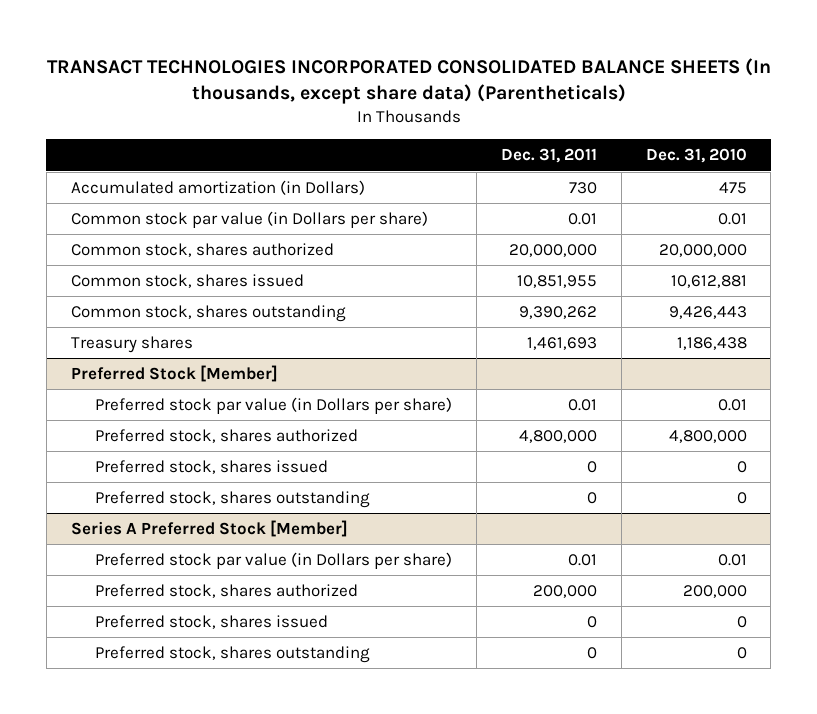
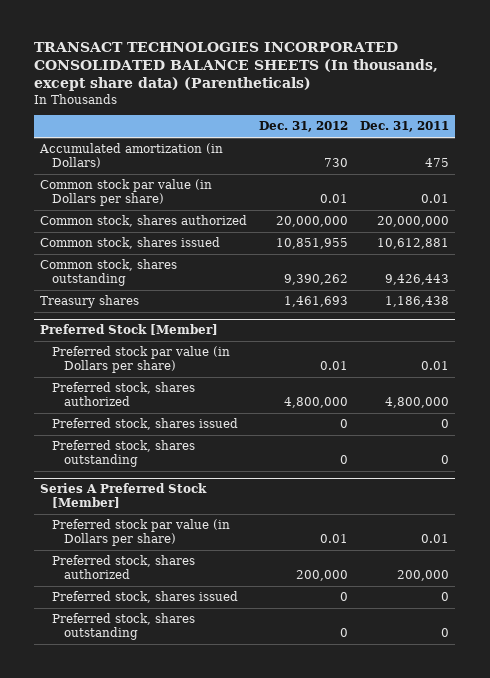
[645,148,747,164] Dec. 31, 2010 -> none
none -> [259,121,349,133] Dec. 31, 2012
[568,182,597,195] 730 -> [425,158,450,168] 475
[516,275,597,289] 10,851,955 -> [377,238,450,250] 10,612,881
[518,306,597,320] 9,390,262 -> [385,274,450,286] 9,426,443
[526,337,597,351] 1,461,693 -> [385,296,450,308] 1,186,438

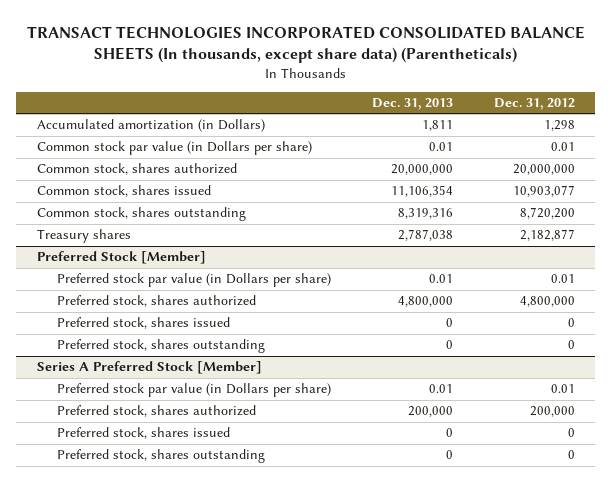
[360,121,450,133] Dec. 31, 2011 -> none
none -> [371,98,453,111] Dec. 31, 2013
[324,158,349,168] 730 -> [543,120,575,132] 1,298
[276,238,349,250] 10,851,955 -> [512,185,575,198] 10,903,077
[284,274,349,286] 9,390,262 -> [519,207,575,220] 8,720,200
[284,296,349,308] 1,461,693 -> [519,229,575,242] 2,182,877

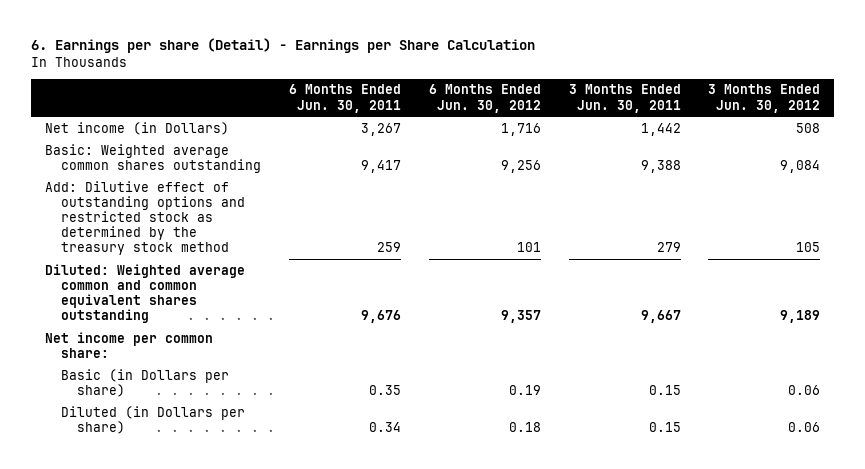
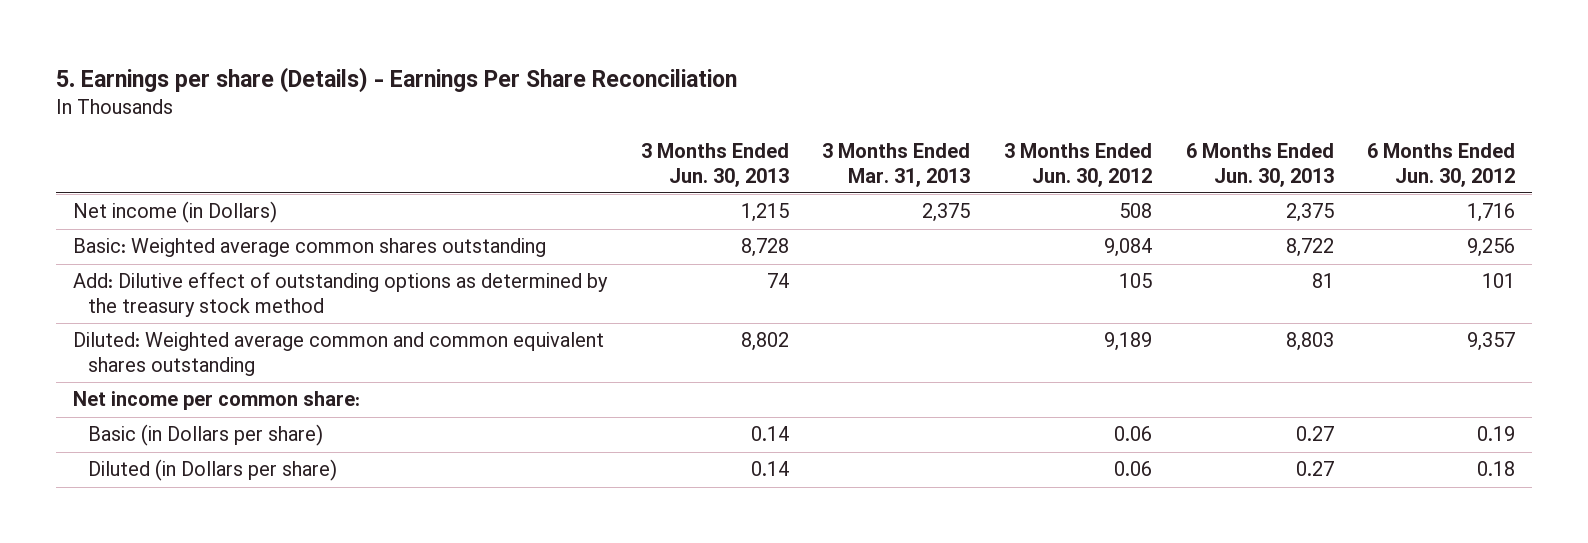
[30,37,535,53] 6. Earnings per share (Detail) - Earnings per Share Calculation -> [56,67,738,94] 5. Earnings per share (Details) - Earnings Per Share Reconciliation
[288,84,401,113] 6 Months Ended Jun. 30, 2011 -> none
[568,84,681,113] 3 Months Ended Jun. 30, 2011 -> none
none -> [640,143,789,187] 3 Months Ended Jun. 30, 2013
none -> [822,143,971,187] 3 Months Ended Mar. 31, 2013
none -> [1185,143,1334,187] 6 Months Ended Jun. 30, 2013
[44,180,246,256] Add: Dilutive effect of outstanding options and restricted stock as determined by the treasury stock method -> [73,272,609,317] Add: Dilutive effect of outstanding options as determined by the treasury stock method

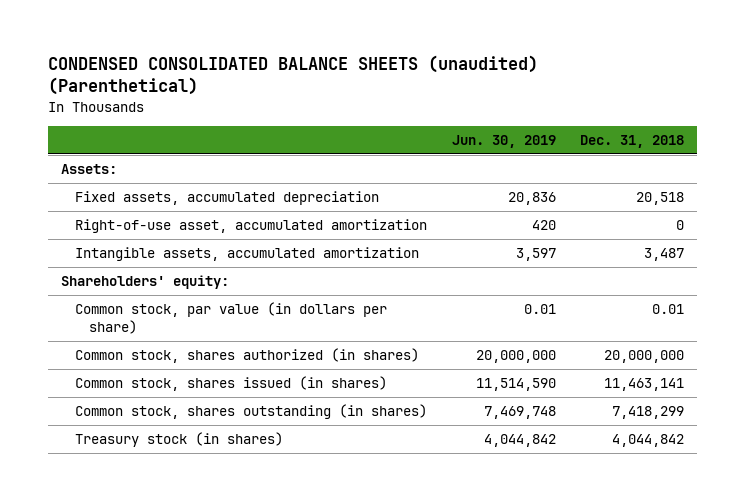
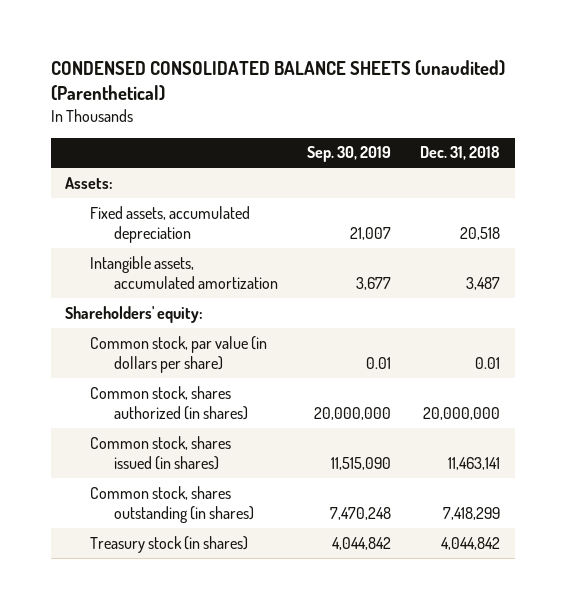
[451,134,556,148] Jun. 30, 2019 -> none
none -> [307,146,392,163] Sep. 30, 2019
[74,219,427,234] Right-of-use asset, accumulated amortization -> none

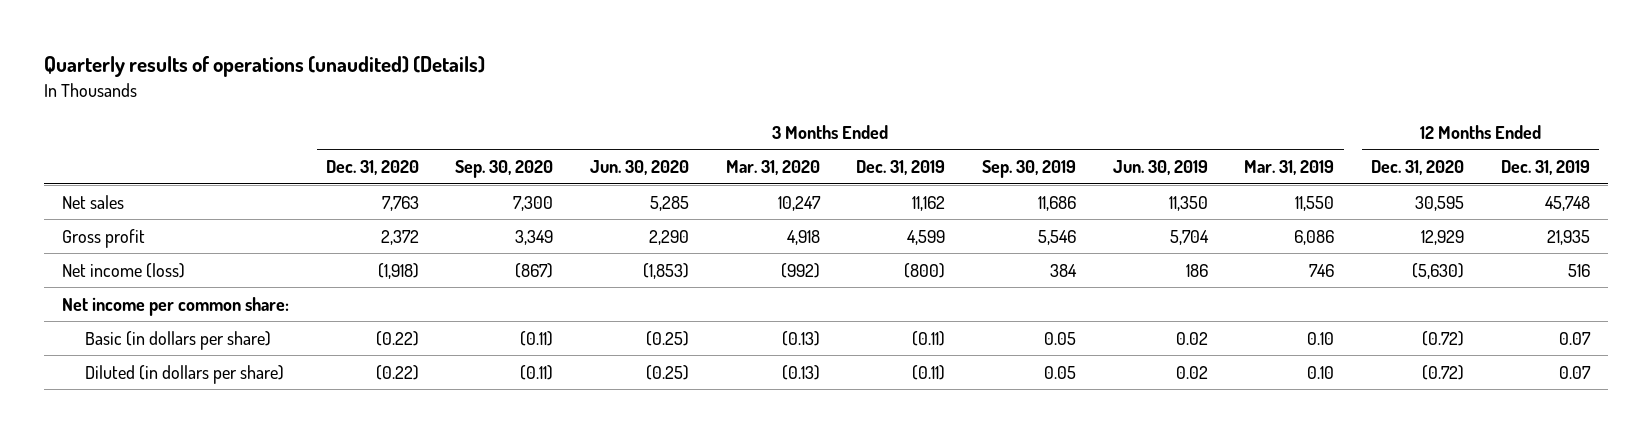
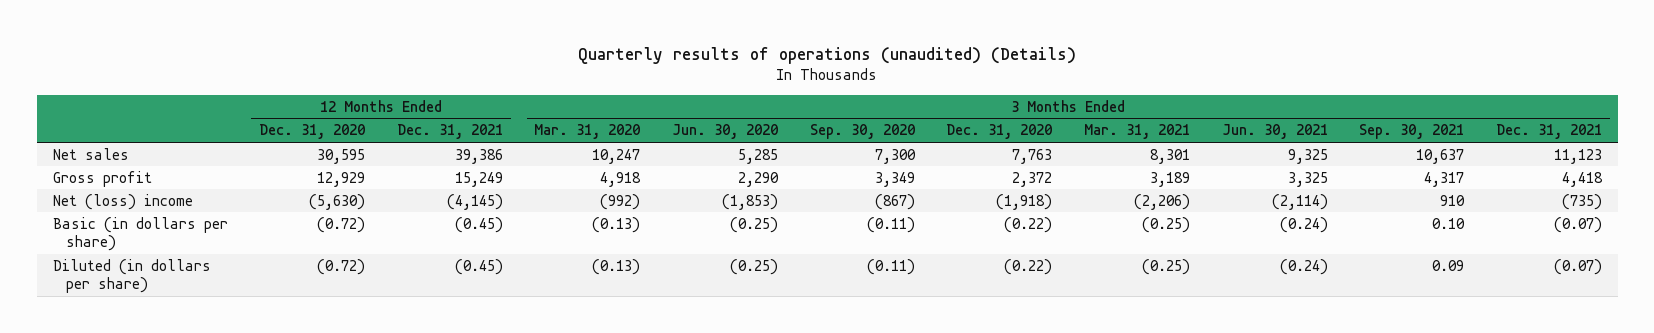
[856,160,946,176] Dec. 31, 2019 -> none
[982,160,1077,179] Sep. 30, 2019 -> none
[1112,160,1208,176] Jun. 30, 2019 -> none
[1244,160,1335,176] Mar. 31, 2019 -> none
[1500,160,1590,176] Dec. 31, 2019 -> none
none -> [396,124,503,140] Dec. 31, 2021
none -> [1084,124,1191,140] Mar. 31, 2021
none -> [1221,124,1328,140] Jun. 30, 2021
none -> [1359,124,1465,140] Sep. 30, 2021
none -> [1495,124,1602,140] Dec. 31, 2021
[62,296,290,316] Net income per common share: -> none
[62,262,186,278] Net income (loss) -> [52,193,193,210] Net (loss) income

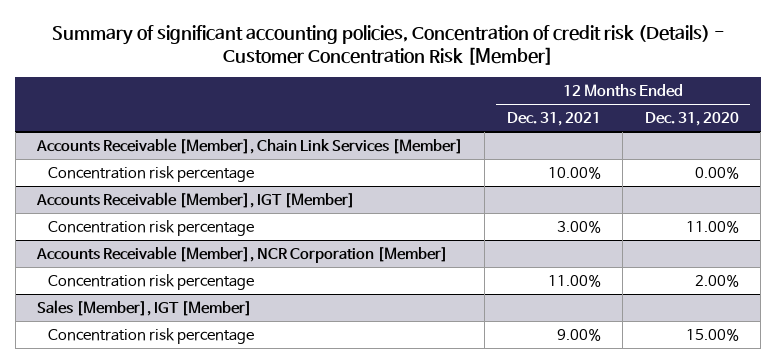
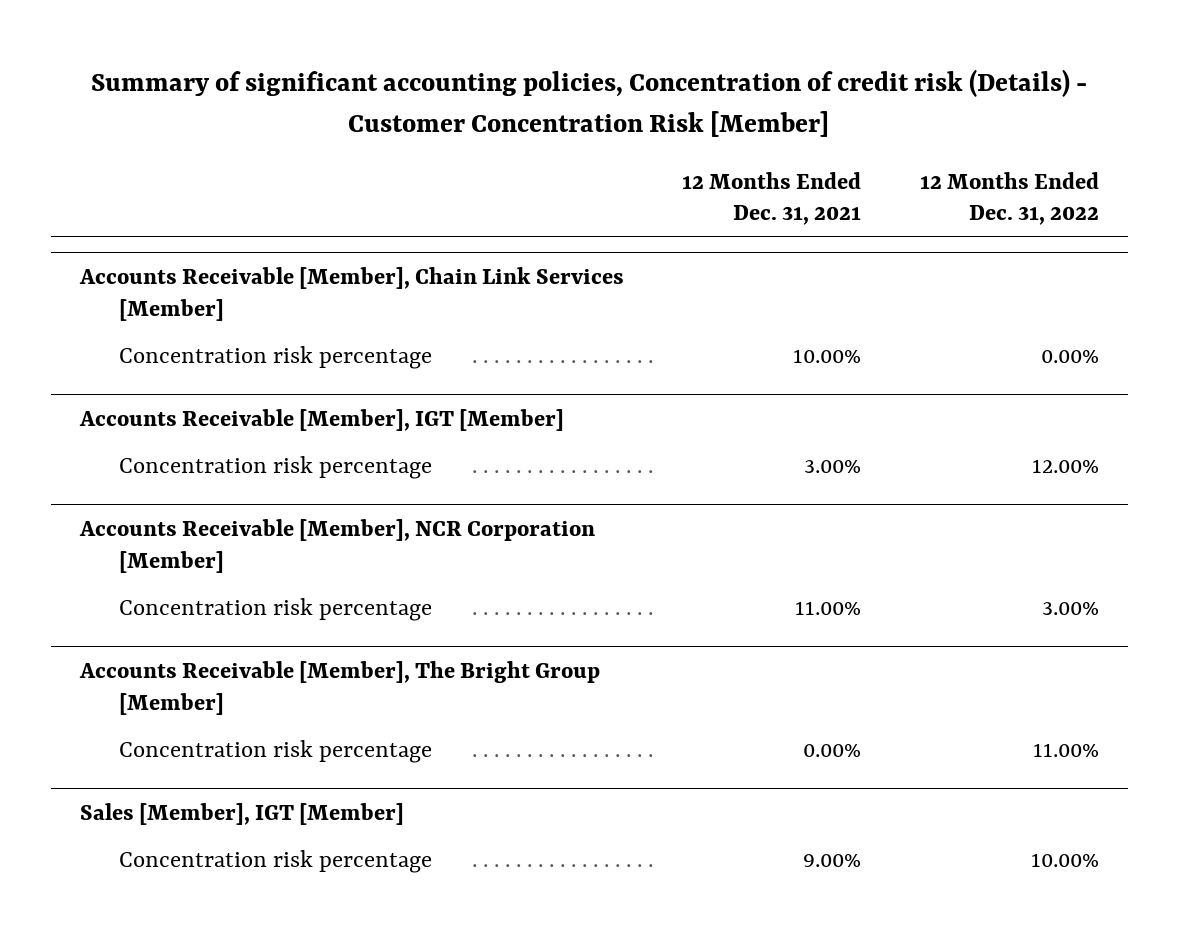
[644,112,739,127] Dec. 31, 2020 -> none
none -> [919,171,1099,226] 12 Months Ended Dec. 31, 2022
none -> [79,660,601,715] Accounts Receivable [Member], The Bright Group [Member]
none -> [119,739,433,763] Concentration risk percentage

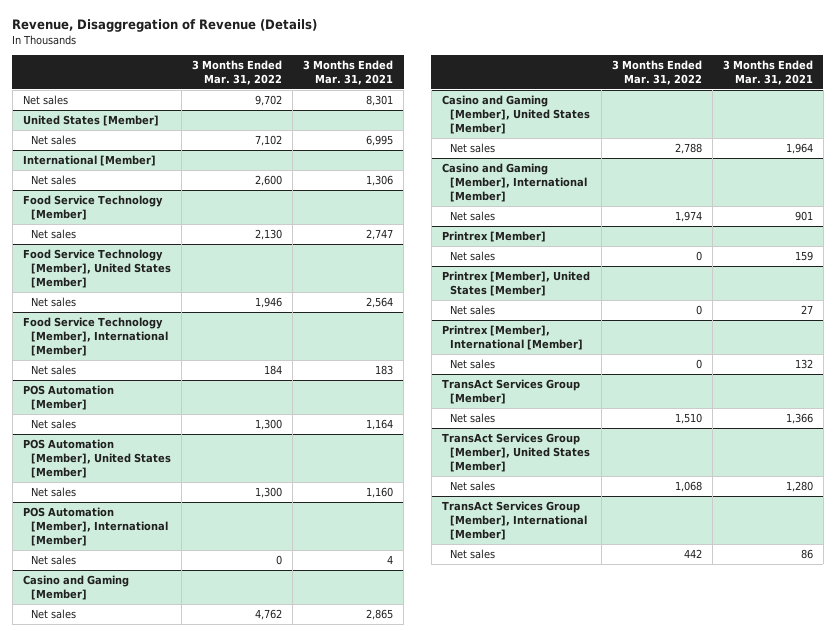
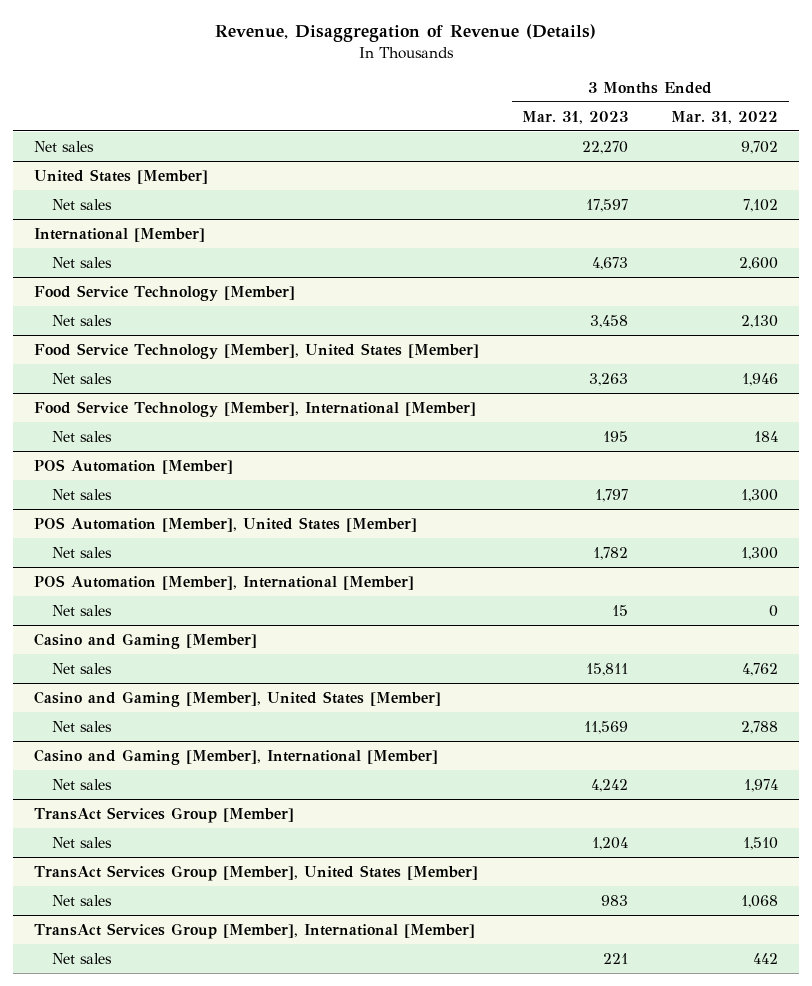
[303,60,394,86] 3 Months Ended Mar. 31, 2021 -> none
none -> [522,110,629,124] Mar. 31, 2023
[441,230,546,242] Printrex [Member] -> none
[450,250,496,261] Net sales -> none
[441,270,590,296] Printrex [Member], United States [Member] -> none
[450,304,496,315] Net sales -> none
[441,324,584,350] Printrex [Member], International [Member] -> none
[450,358,496,369] Net sales -> none

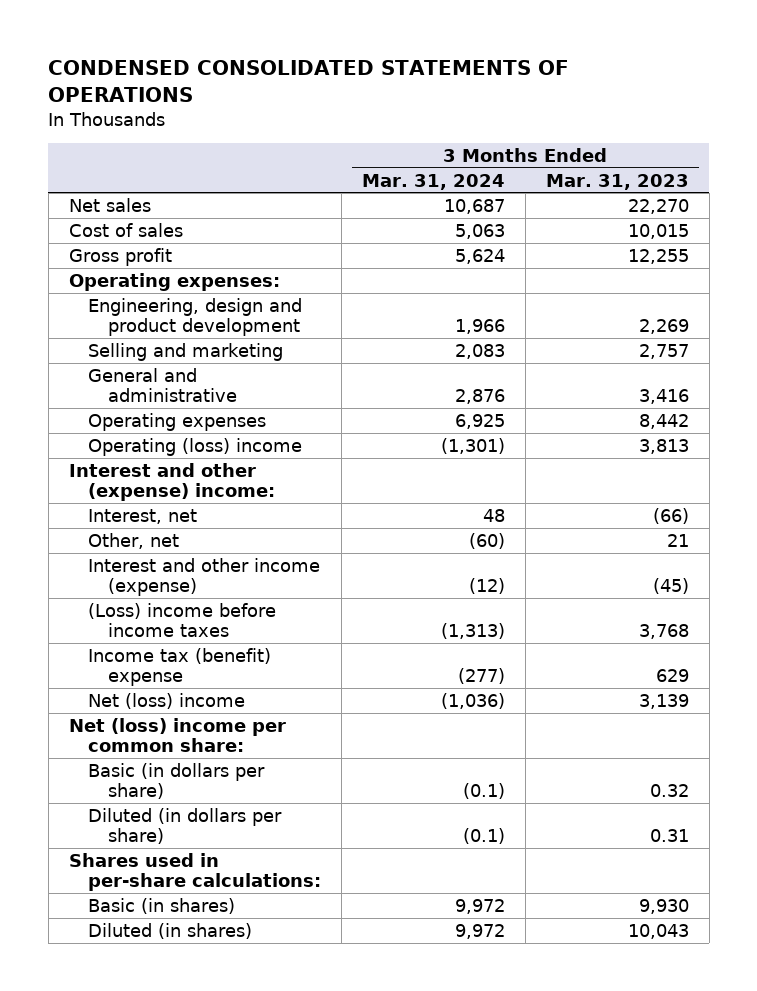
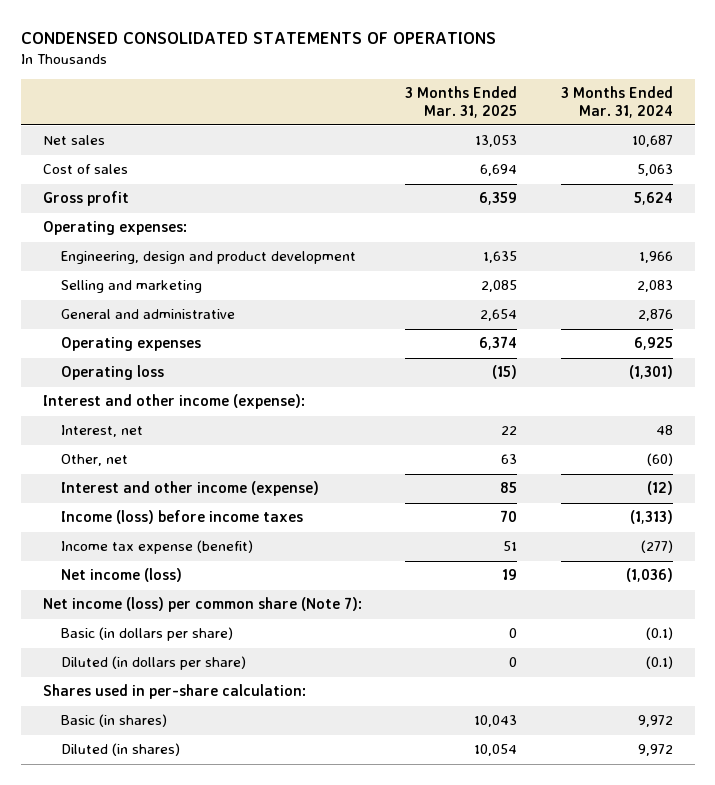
[545,173,689,190] Mar. 31, 2023 -> none
none -> [405,86,518,118] 3 Months Ended Mar. 31, 2025
[88,437,303,456] Operating (loss) income -> [60,365,164,381] Operating loss
[68,462,276,501] Interest and other (expense) income: -> [42,394,305,410] Interest and other income (expense):
[88,602,277,637] (Loss) income before income taxes -> [60,510,303,525] Income (loss) before income taxes
[88,647,272,686] Income tax (benefit) expense -> [60,540,253,555] Income tax expense (benefit)
[88,692,246,709] Net (loss) income -> [60,568,182,583] Net income (loss)
[68,717,286,752] Net (loss) income per common share: -> [42,597,362,613] Net income (loss) per common share (Note 7):
[68,852,322,891] Shares used in per-share calculations: -> [42,684,306,700] Shares used in per-share calculation:

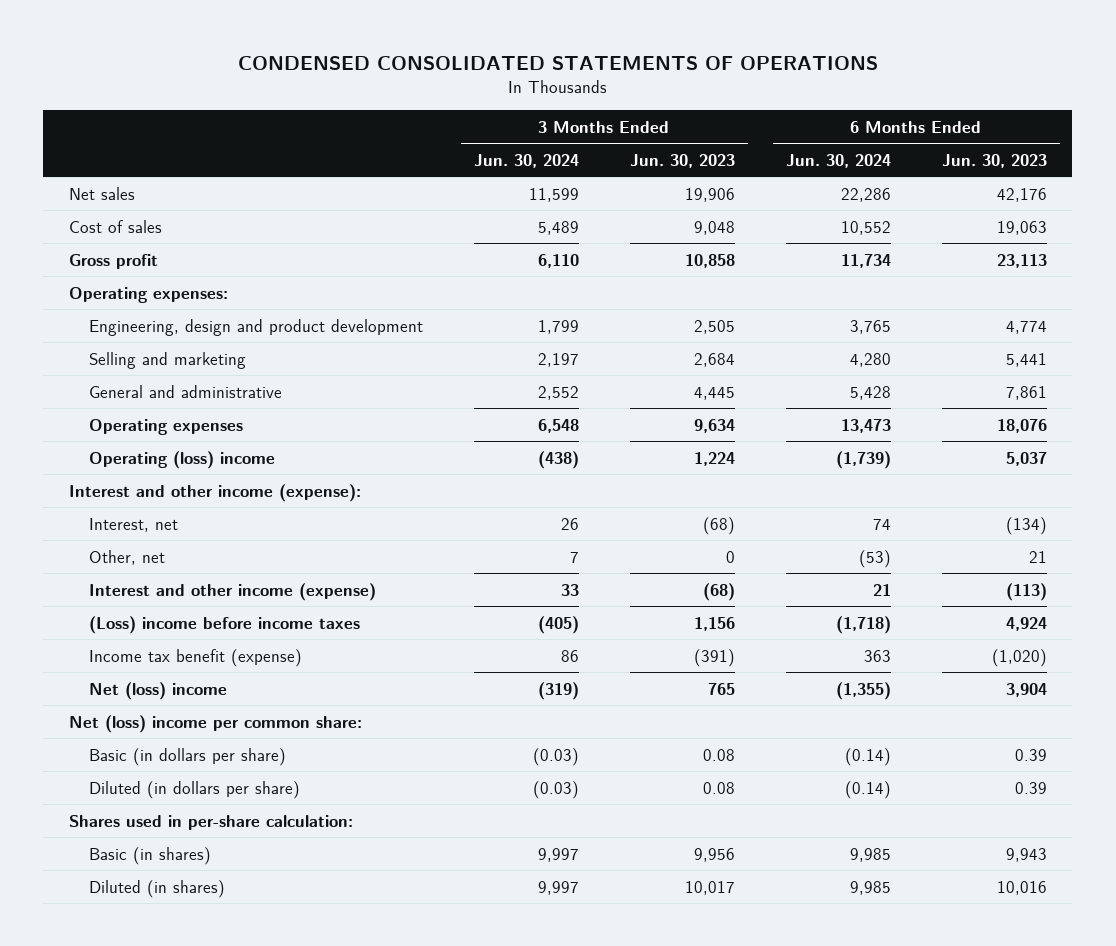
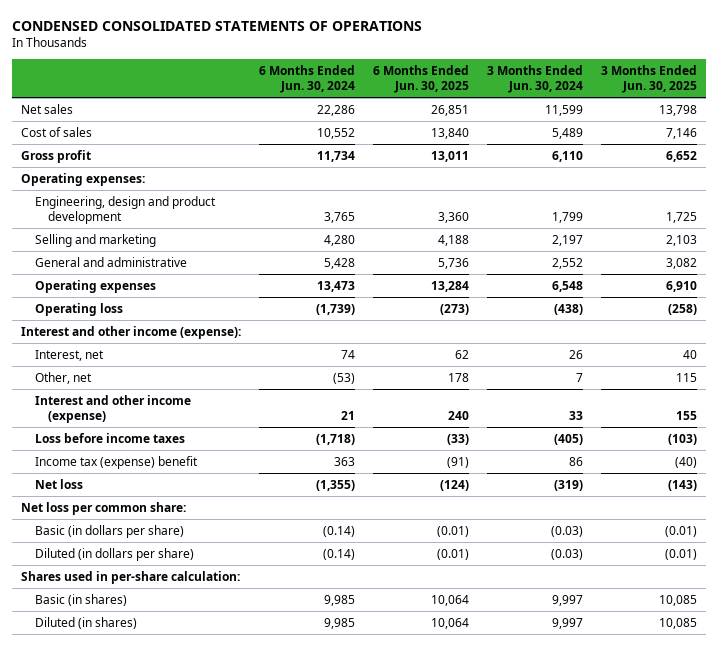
[629,153,735,168] Jun. 30, 2023 -> none
[941,153,1047,168] Jun. 30, 2023 -> none
none -> [372,64,469,94] 6 Months Ended Jun. 30, 2025
none -> [600,64,697,94] 3 Months Ended Jun. 30, 2025
[88,450,275,469] Operating (loss) income -> [34,302,123,316] Operating loss
[88,615,360,634] (Loss) income before income taxes -> [34,432,185,443] Loss before income taxes
[88,648,302,667] Income tax benefit (expense) -> [34,455,198,469] Income tax (expense) benefit
[88,681,227,700] Net (loss) income -> [34,478,83,489] Net loss
[68,714,362,733] Net (loss) income per common share: -> [20,501,186,515] Net loss per common share:

